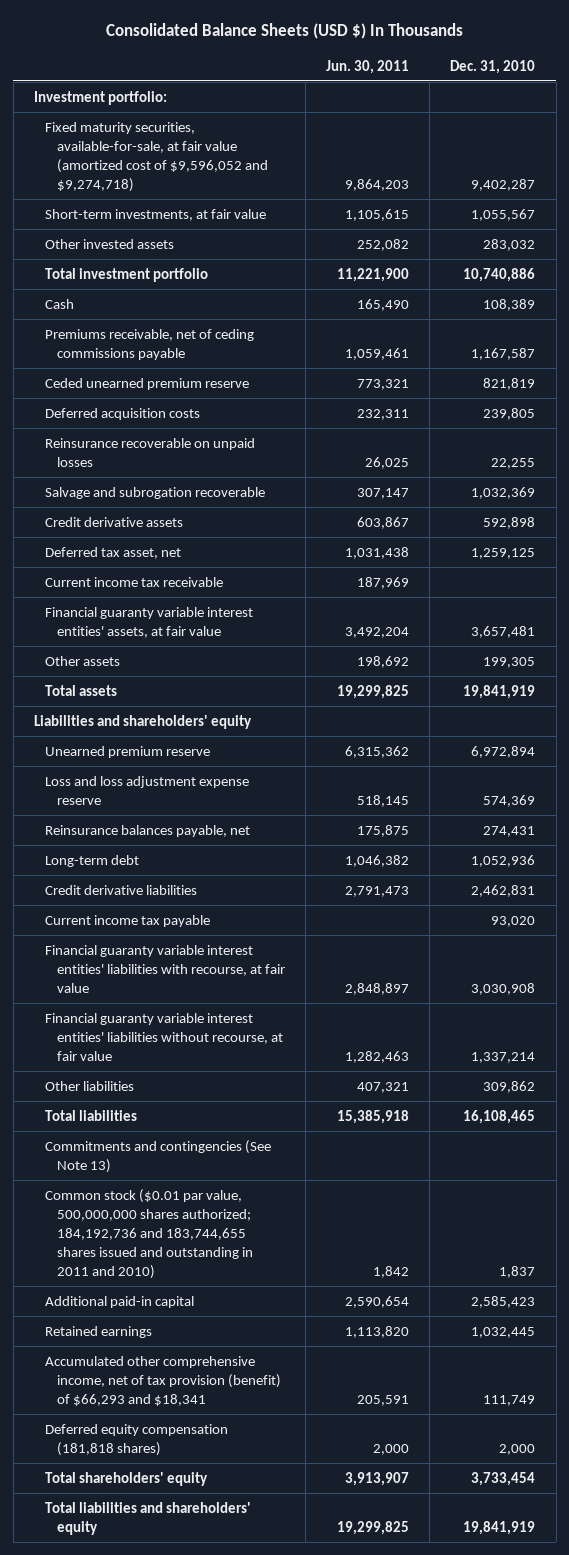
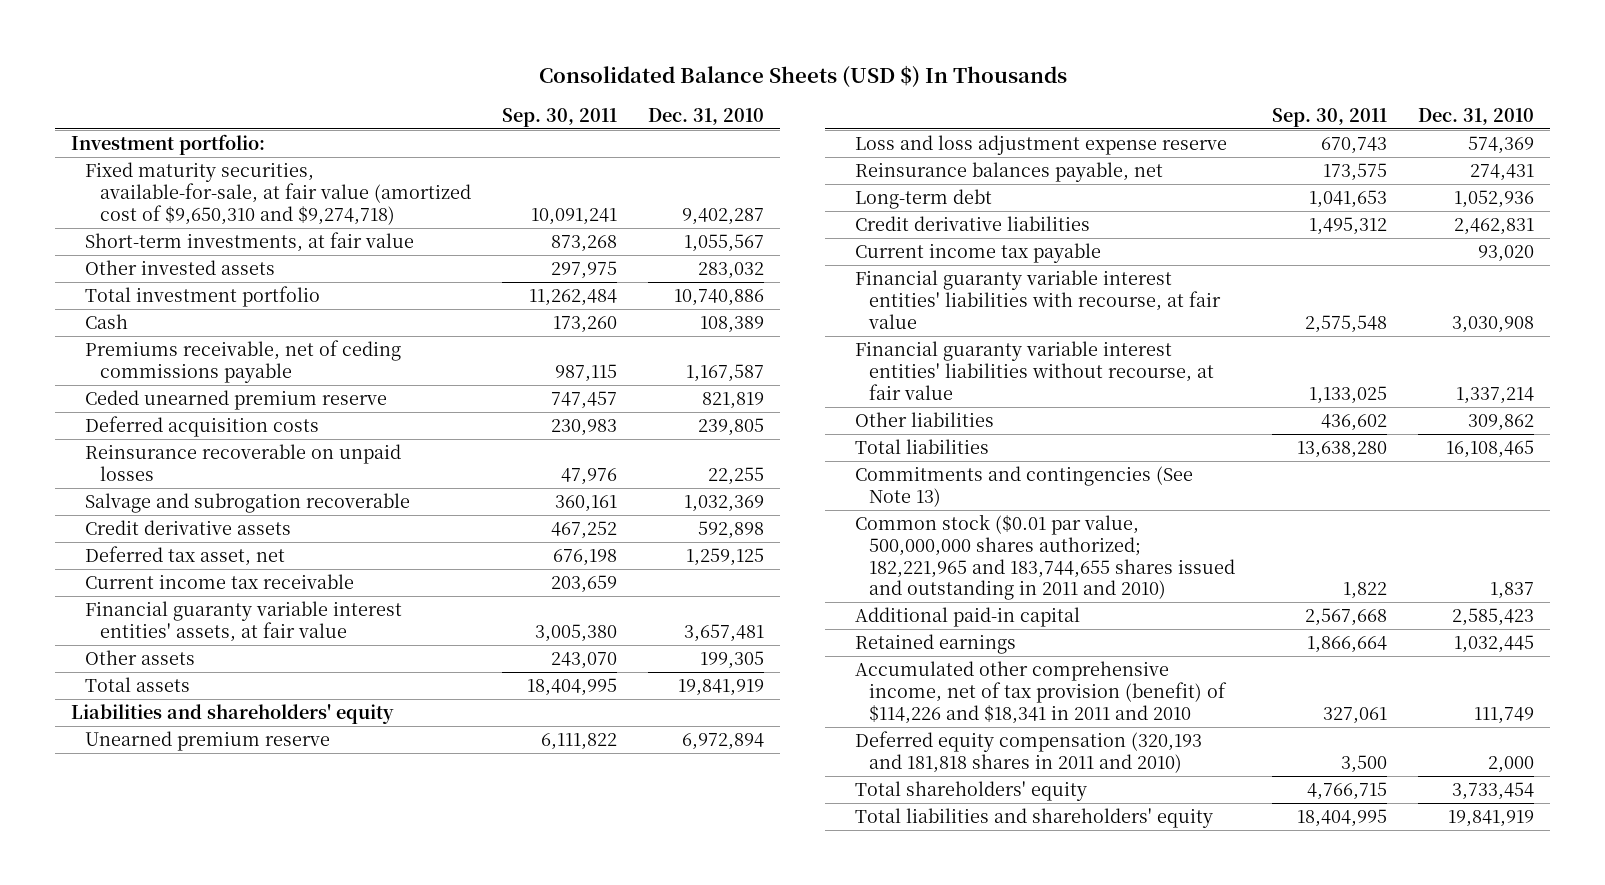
[326,59,410,74] Jun. 30, 2011 -> none
none -> [501,107,617,127] Sep. 30, 2011
[45,121,268,193] Fixed maturity securities, available-for-sale, at fair value (amortized cost of $9,596,052 and $9,274,718) -> [85,162,471,225] Fixed maturity securities, available-for-sale, at fair value (amortized cost of $9,650,310 and $9,274,718)
[45,1188,253,1280] Common stock ($0.01 par value, 500,000,000 shares authorized; 184,192,736 and 183,744,655 shares issued and outstanding in 2011 and 2010) -> [855,514,1236,601] Common stock ($0.01 par value, 500,000,000 shares authorized; 182,221,965 and 183,744,655 shares issued and outstanding in 2011 and 2010)
[45,1355,281,1407] Accumulated other comprehensive income, net of tax provision (benefit) of $66,293 and $18,341 -> [855,661,1228,724] Accumulated other comprehensive income, net of tax provision (benefit) of $114,226 and $18,341 in 2011 and 2010
[45,1423,229,1456] Deferred equity compensation (181,818 shares) -> [855,731,1203,773] Deferred equity compensation (320,193 and 181,818 shares in 2011 and 2010)

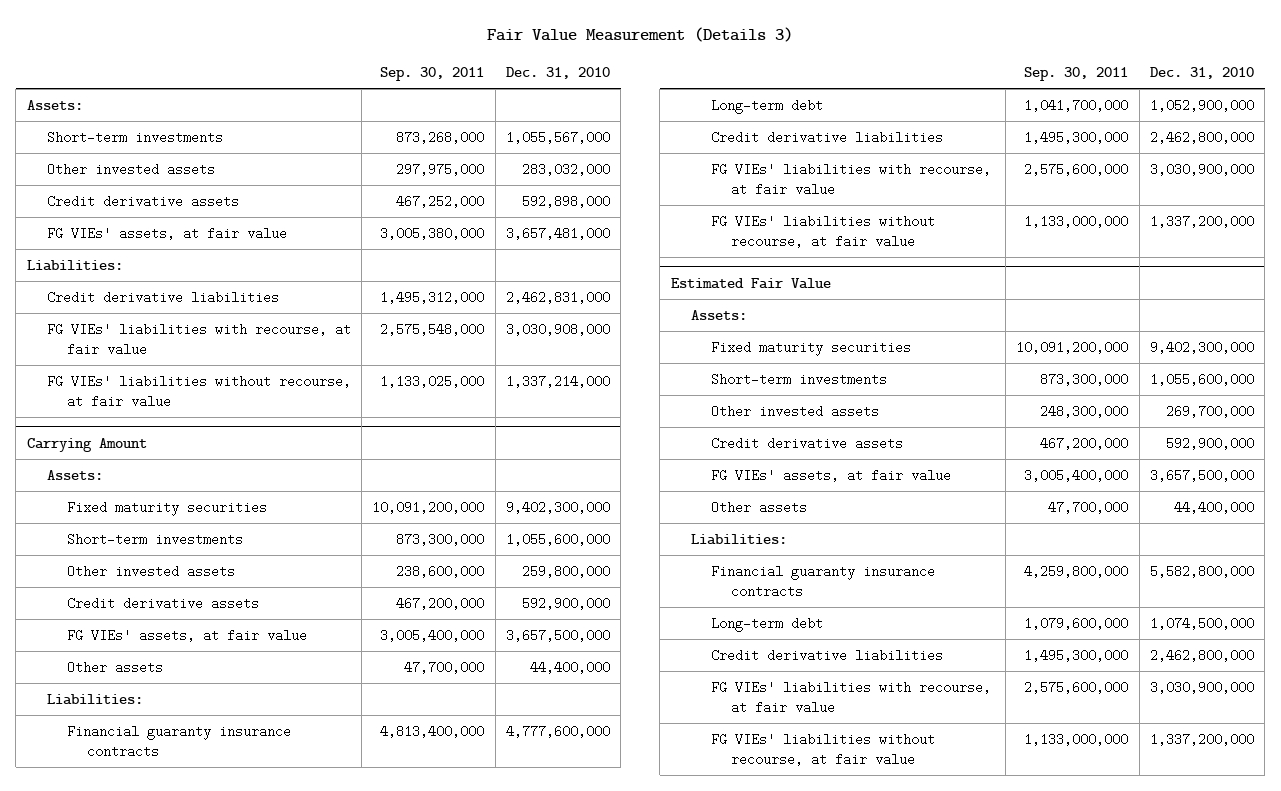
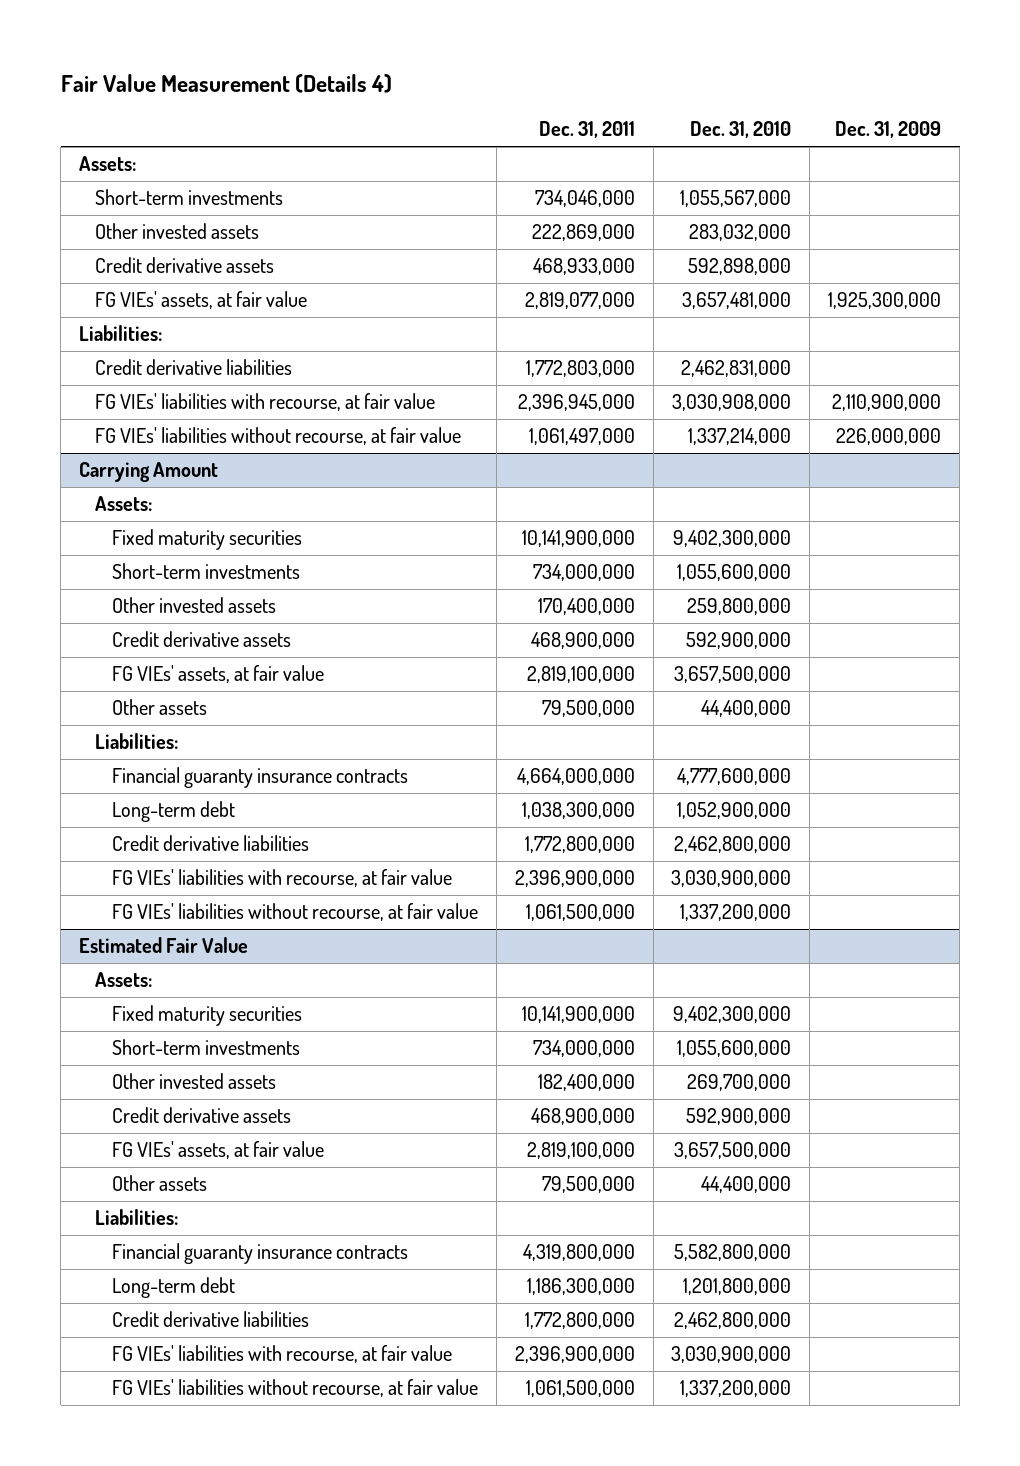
[487,27,794,43] Fair Value Measurement (Details 3) -> [60,73,392,93] Fair Value Measurement (Details 4)
[380,66,485,81] Sep. 30, 2011 -> none
none -> [538,121,635,139] Dec. 31, 2011
none -> [835,121,942,139] Dec. 31, 2009
[1150,616,1255,630] 1,074,500,000 -> [683,1278,792,1296] 1,201,800,000

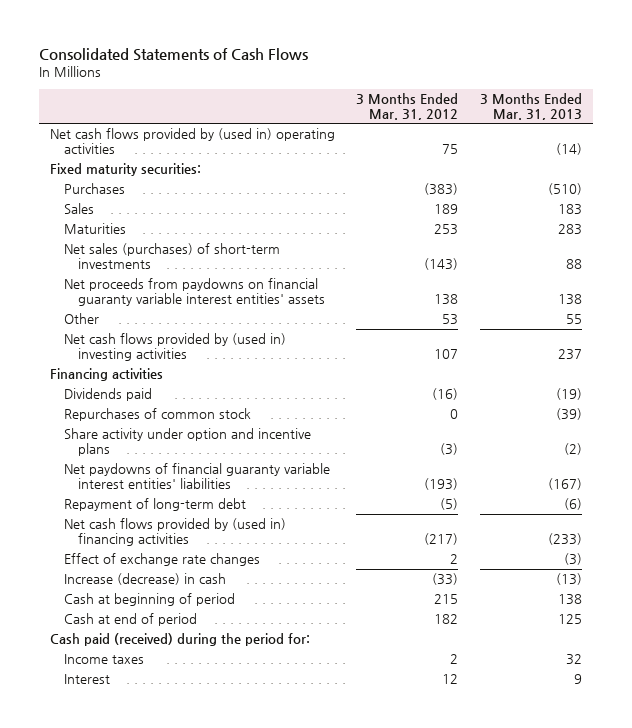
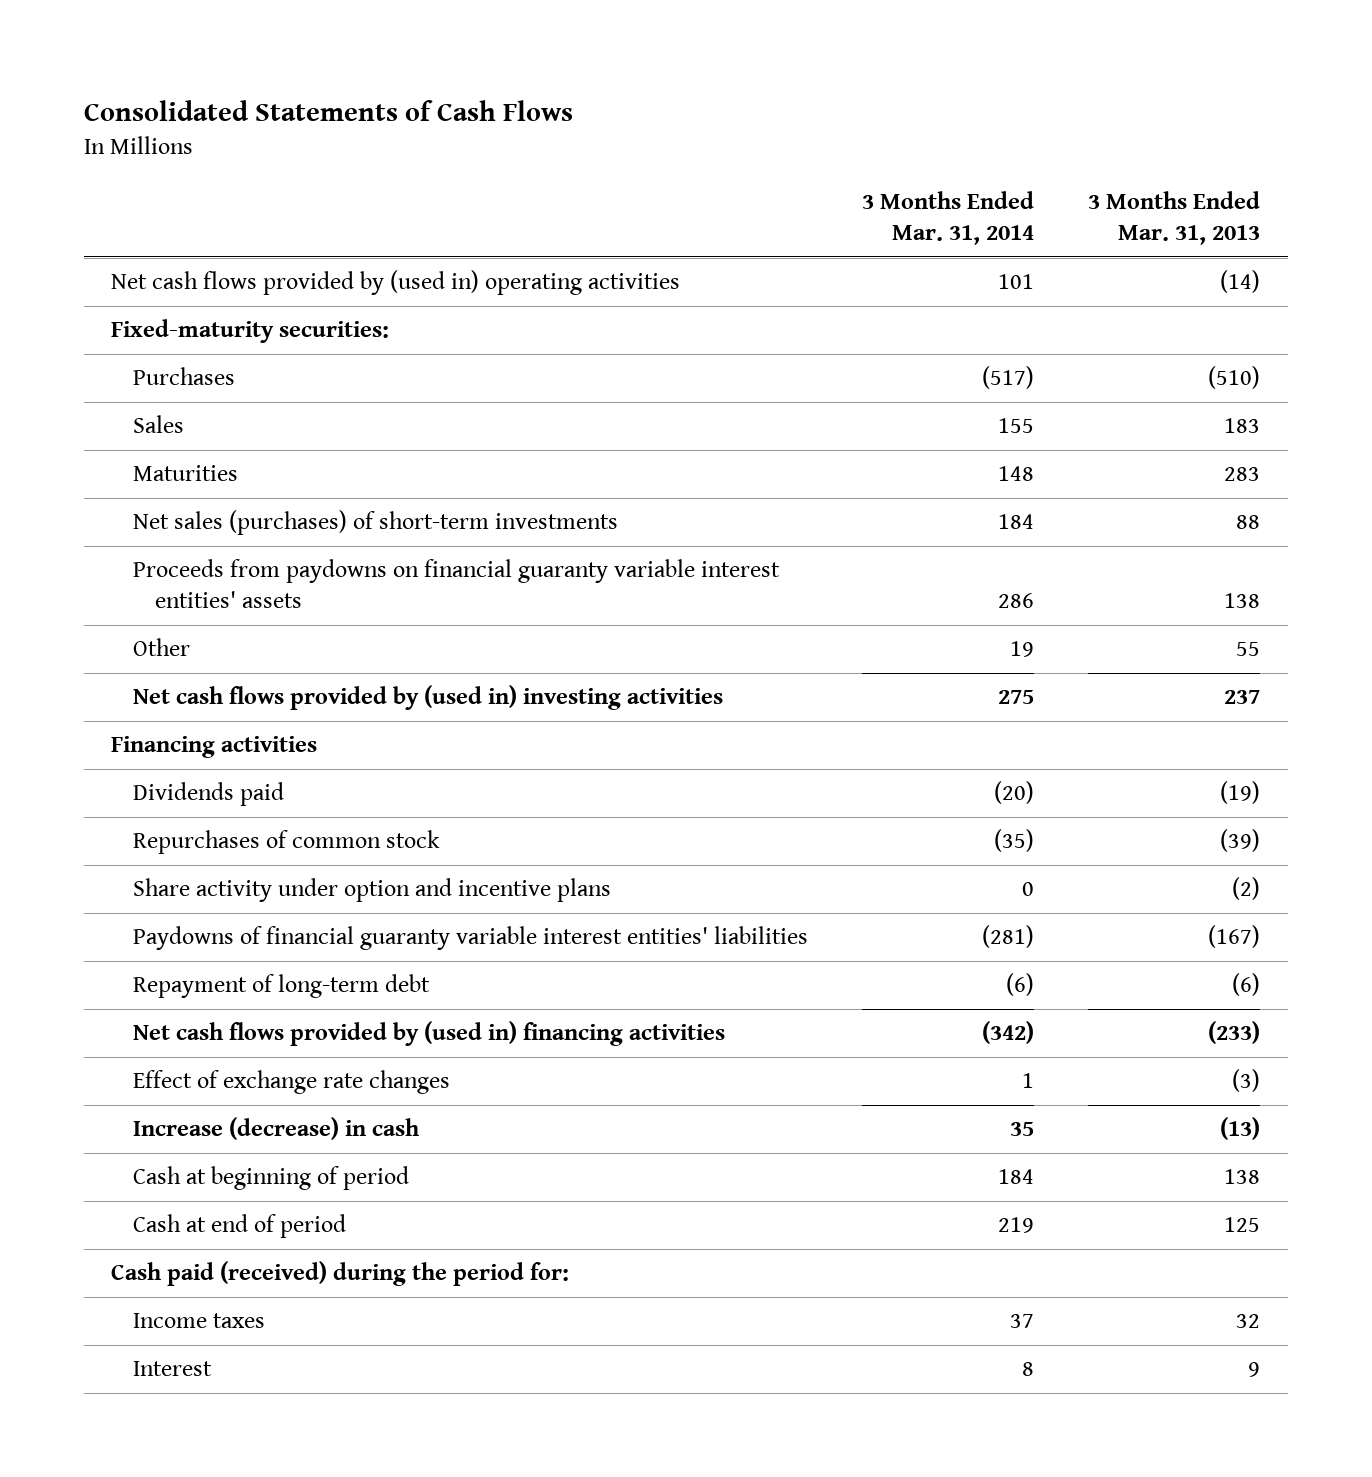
[356,93,459,120] 3 Months Ended Mar. 31, 2012 -> none
none -> [862,191,1035,246] 3 Months Ended Mar. 31, 2014
[49,163,201,177] Fixed maturity securities: -> [111,319,390,344] Fixed-maturity securities:
[63,278,325,307] Net proceeds from paydowns on financial guaranty variable interest entities' assets -> [132,559,780,609] Proceeds from paydowns on financial guaranty variable interest entities' assets
[63,463,330,490] Net paydowns of financial guaranty variable interest entities' liabilities -> [132,926,808,951] Paydowns of financial guaranty variable interest entities' liabilities

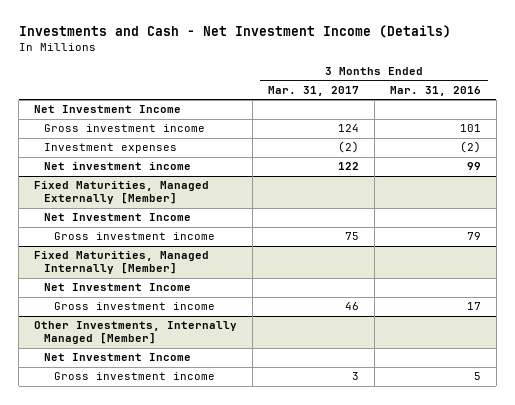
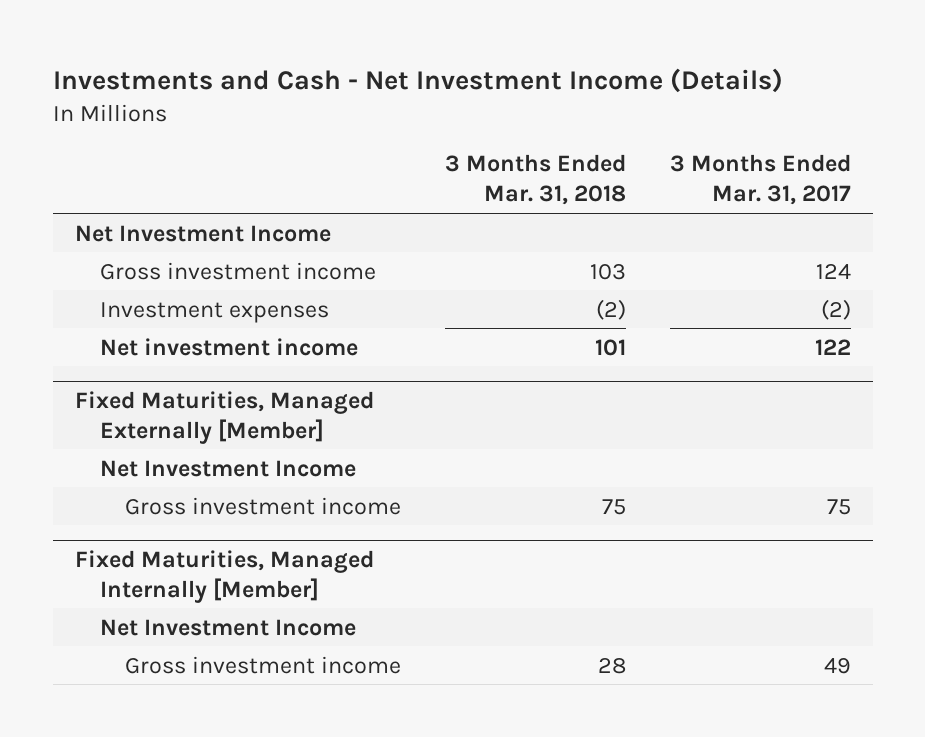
[389,86,481,97] Mar. 31, 2016 -> none
none -> [444,154,626,206] 3 Months Ended Mar. 31, 2018
[33,321,237,345] Other Investments, Internally Managed [Member] -> none
[44,353,192,362] Net Investment Income -> none
[54,372,216,381] Gross investment income -> none
[344,302,359,311] 46 -> [823,657,851,674] 49

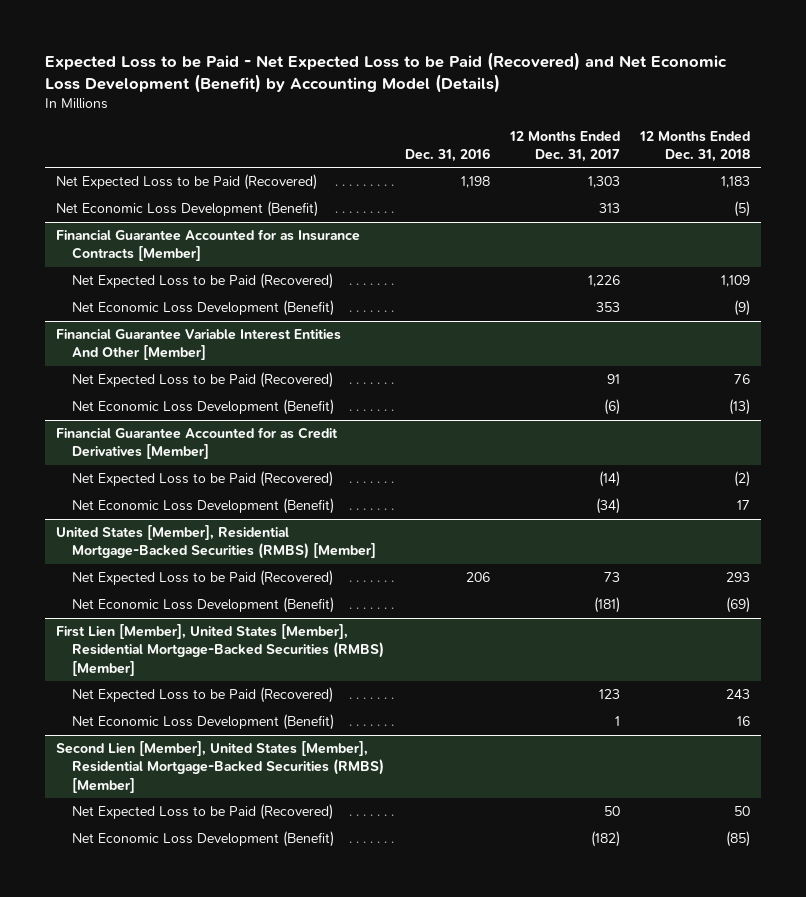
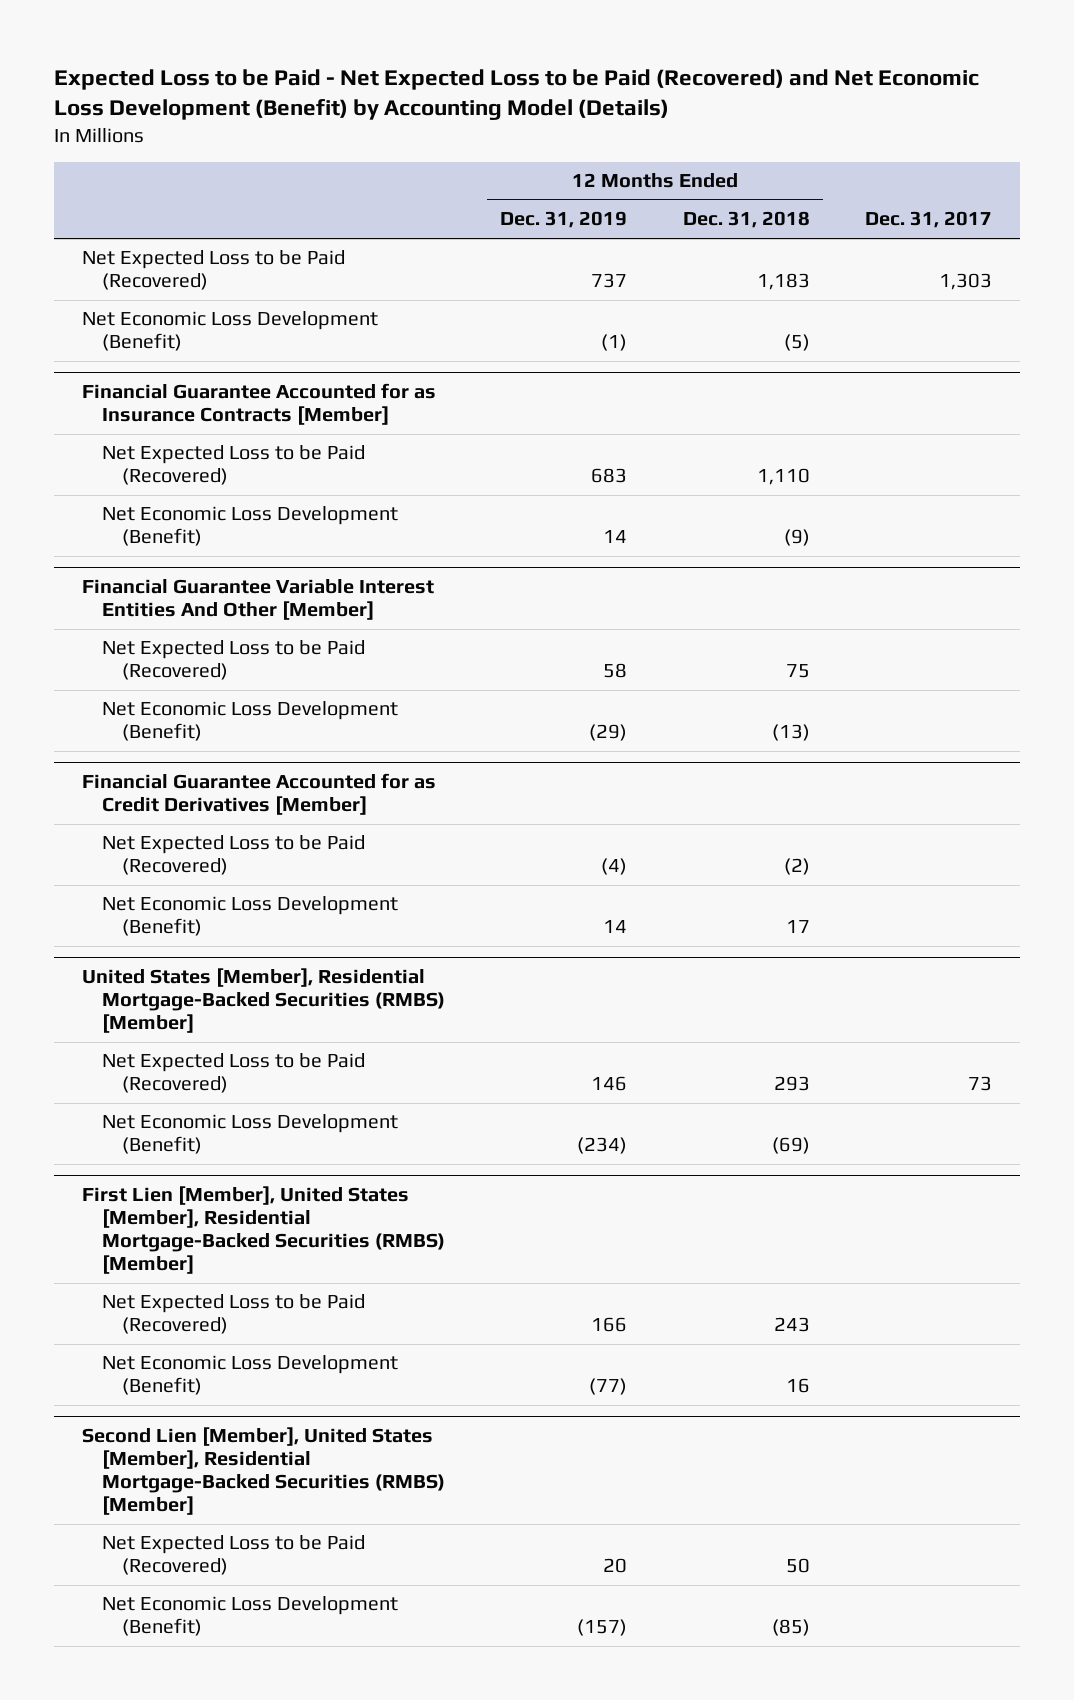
[404,147,490,162] Dec. 31, 2016 -> none
[509,130,621,162] 12 Months Ended Dec. 31, 2017 -> none
none -> [500,211,628,229] Dec. 31, 2019
none -> [864,211,992,229] Dec. 31, 2017
[721,275,751,288] 1,109 -> [756,468,810,486] 1,110
[734,374,751,385] 76 -> [785,664,810,679] 75

